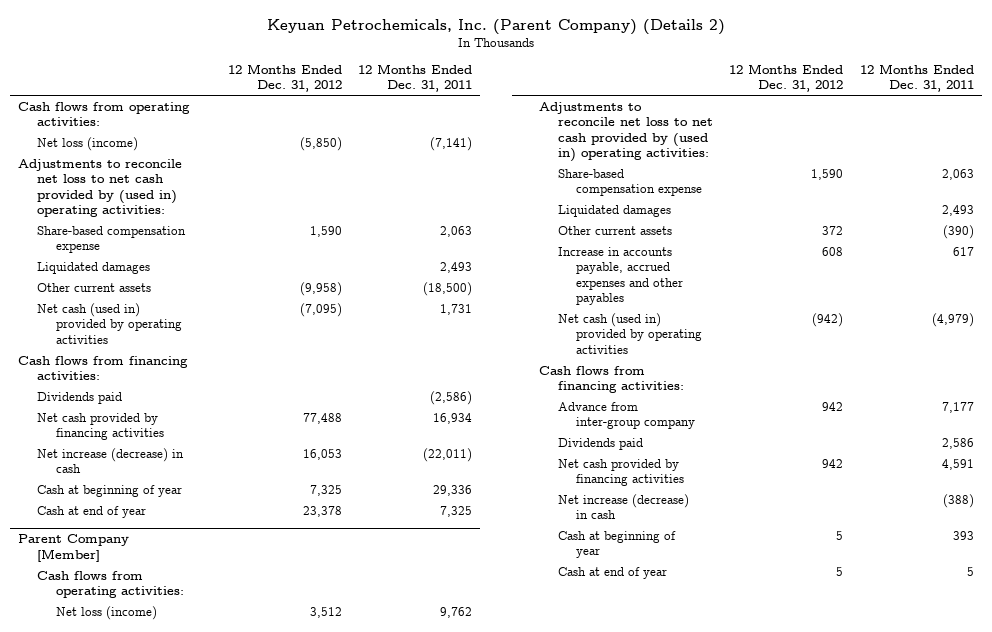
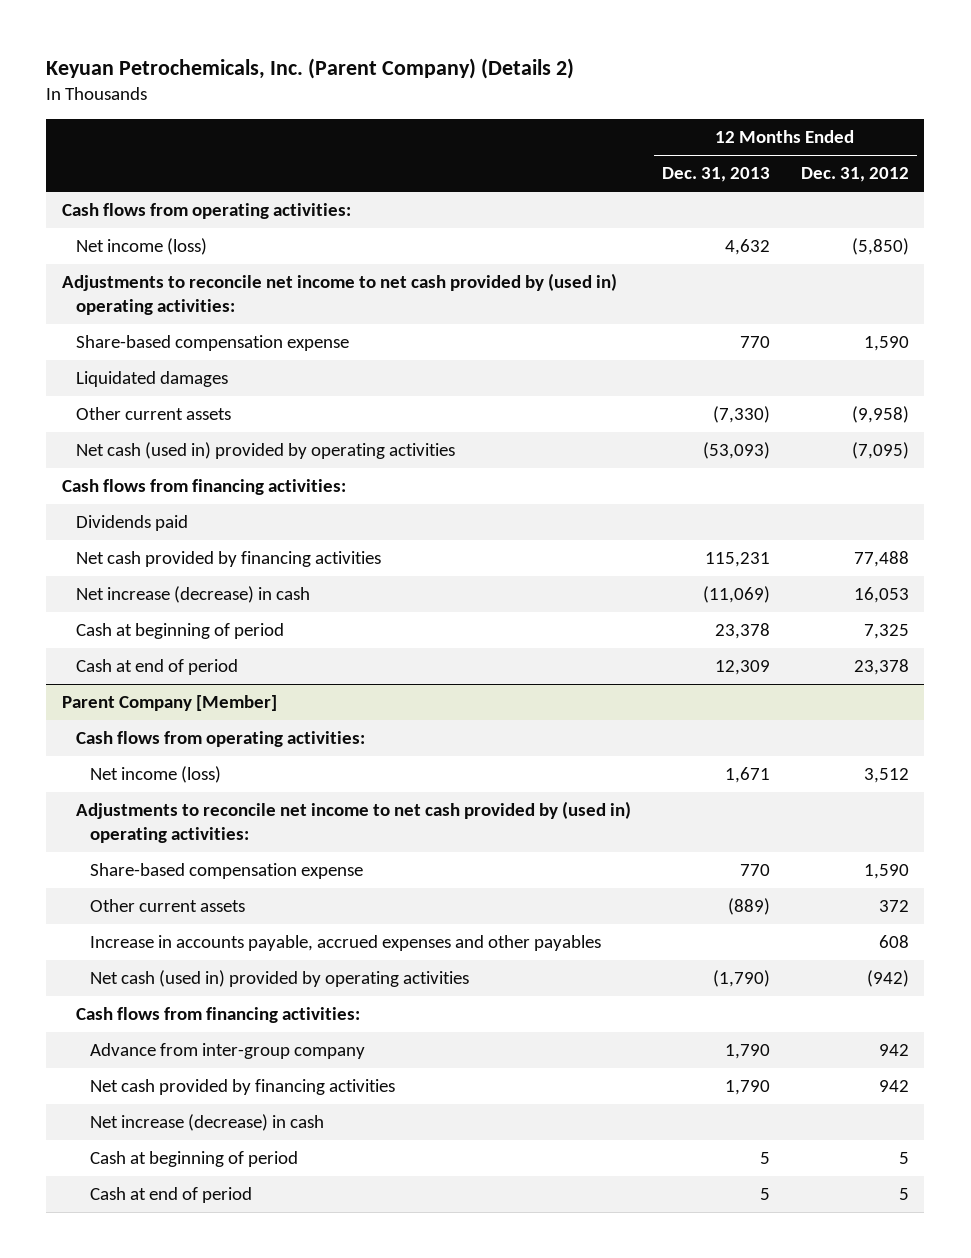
[358,63,473,93] 12 Months Ended Dec. 31, 2011 -> none
none -> [661,167,770,183] Dec. 31, 2013
[37,136,139,151] Net loss (income) -> [76,238,208,256] Net income (loss)
[18,158,183,218] Adjustments to reconcile net loss to net cash provided by (used in) operating activities: -> [61,273,617,316] Adjustments to reconcile net income to net cash provided by (used in) operating activities:
[37,484,183,497] Cash at beginning of year -> [76,623,285,640] Cash at beginning of period
[37,505,147,518] Cash at end of year -> [76,659,239,676] Cash at end of period
[55,605,157,620] Net loss (income) -> [90,766,222,784] Net income (loss)
[538,101,713,163] Adjustments to reconcile net loss to net cash provided by (used in) operating activities: -> [76,801,632,844] Adjustments to reconcile net income to net cash provided by (used in) operating activities:
[557,204,671,217] Liquidated damages -> none
[557,437,643,450] Dividends paid -> none
[557,530,676,559] Cash at beginning of year -> [90,1151,299,1168] Cash at beginning of period
[557,566,667,579] Cash at end of year -> [90,1187,253,1204] Cash at end of period

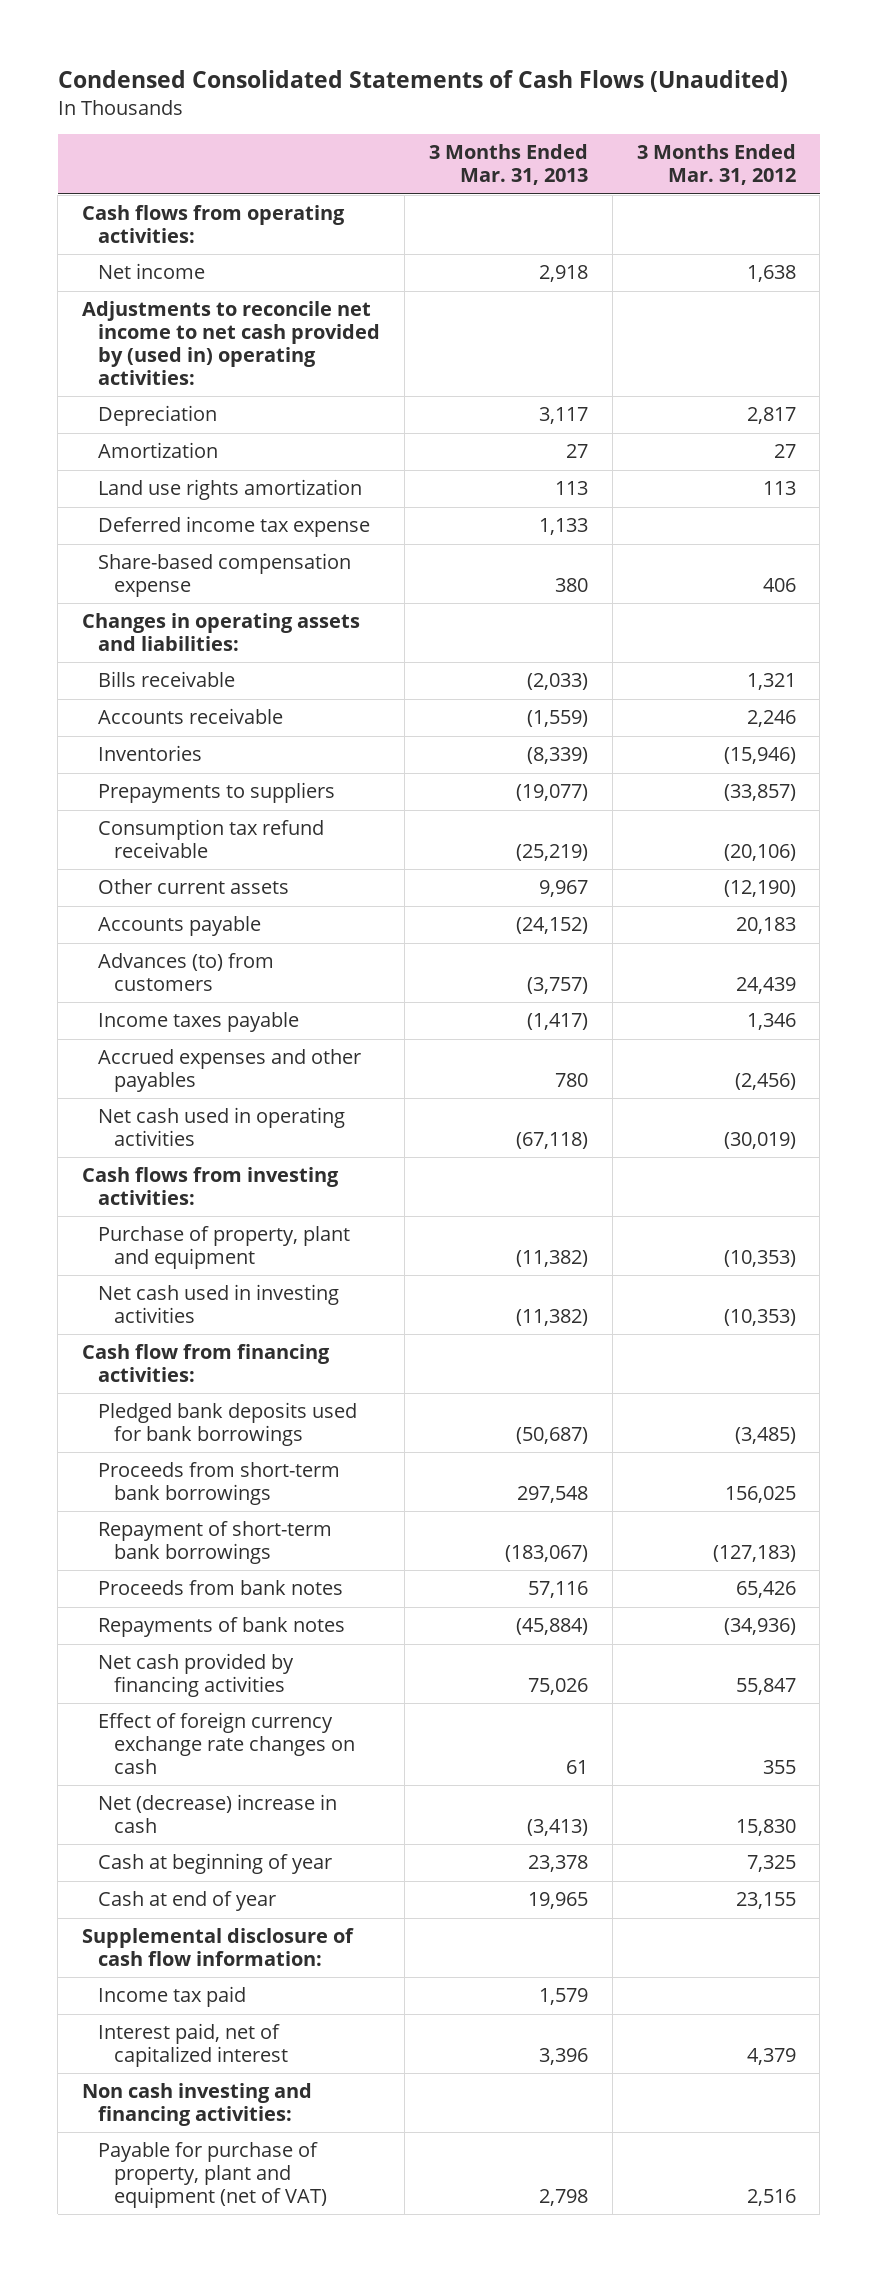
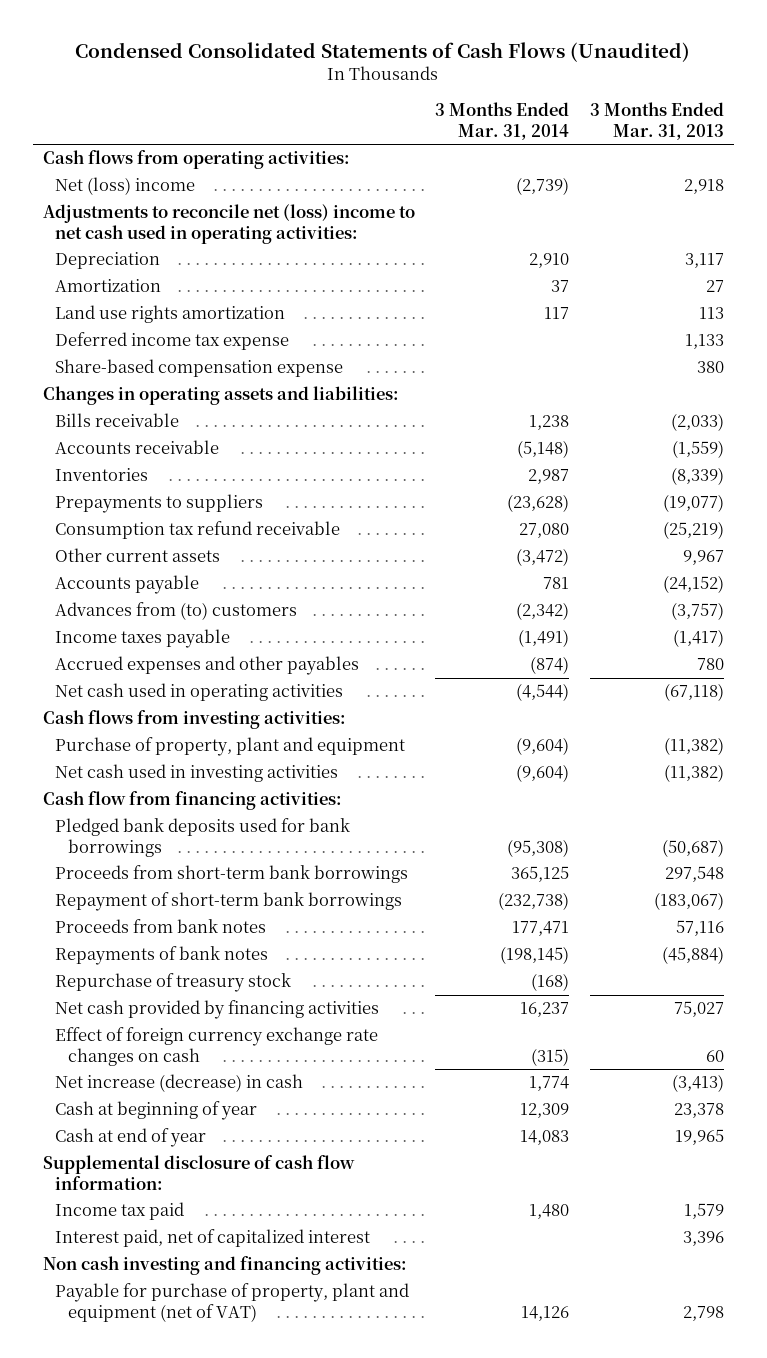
[636,144,796,186] 3 Months Ended Mar. 31, 2012 -> none
none -> [435,102,570,140] 3 Months Ended Mar. 31, 2014
[98,263,206,280] Net income -> [55,177,196,196] Net (loss) income
[82,301,381,385] Adjustments to reconcile net income to net cash provided by (used in) operating activities: -> [43,204,416,245] Adjustments to reconcile net (loss) income to net cash used in operating activities:
[98,953,275,992] Advances (to) from customers -> [55,602,298,621] Advances from (to) customers
none -> [55,973,292,993] Repurchase of treasury stock
[527,1678,588,1696] 75,026 -> [673,1001,724,1018] 75,027
[565,1760,588,1775] 61 -> [705,1050,724,1063] 60
[98,1794,338,1834] Net (decrease) increase in cash -> [55,1074,304,1093] Net increase (decrease) in cash

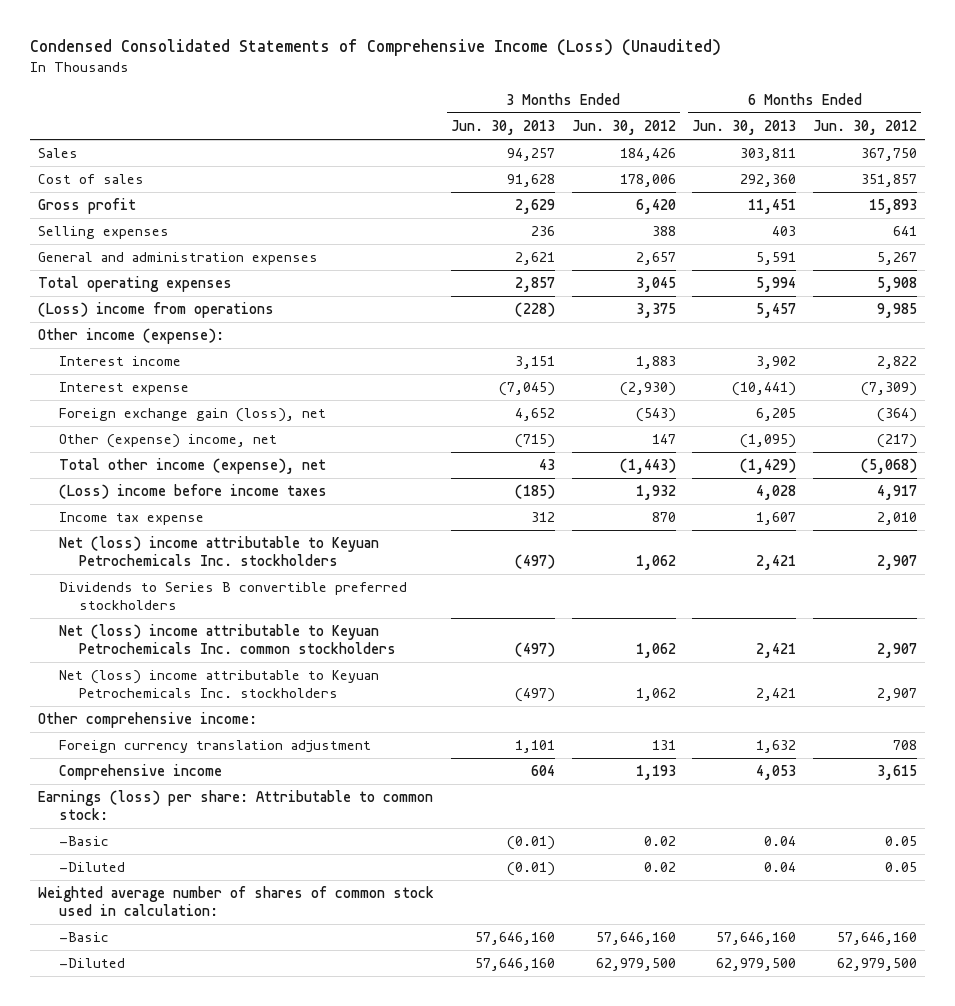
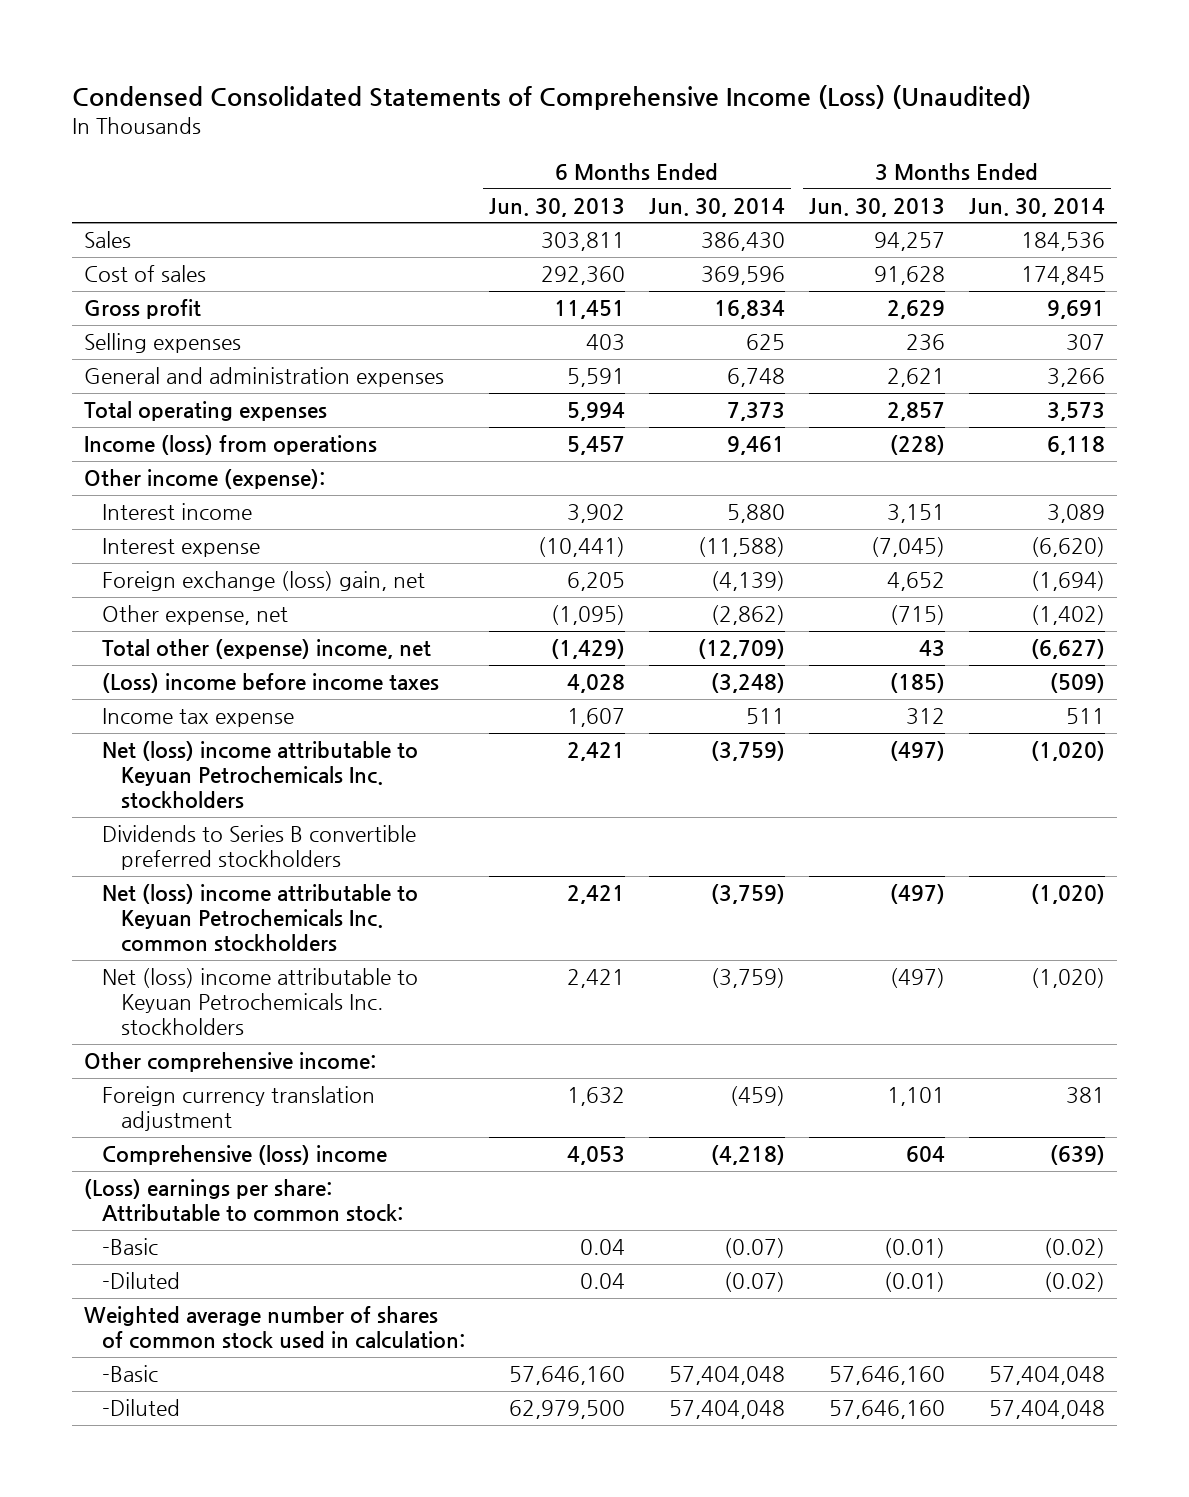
[571,120,676,136] Jun. 30, 2012 -> none
[813,120,918,136] Jun. 30, 2012 -> none
none -> [649,197,786,217] Jun. 30, 2014
none -> [969,197,1106,217] Jun. 30, 2014
[38,302,275,319] (Loss) income from operations -> [83,435,377,456] Income (loss) from operations
[58,408,326,423] Foreign exchange gain (loss), net -> [102,571,426,592] Foreign exchange (loss) gain, net
[58,434,277,449] Other (expense) income, net -> [102,605,289,626] Other expense, net
[58,458,326,475] Total other income (expense), net -> [102,639,432,660] Total other (expense) income, net
[58,764,222,781] Comprehensive income -> [102,1145,388,1166] Comprehensive (loss) income
[38,790,434,820] Earnings (loss) per share: Attributable to common stock: -> [83,1179,404,1223] (Loss) earnings per share: Attributable to common stock:

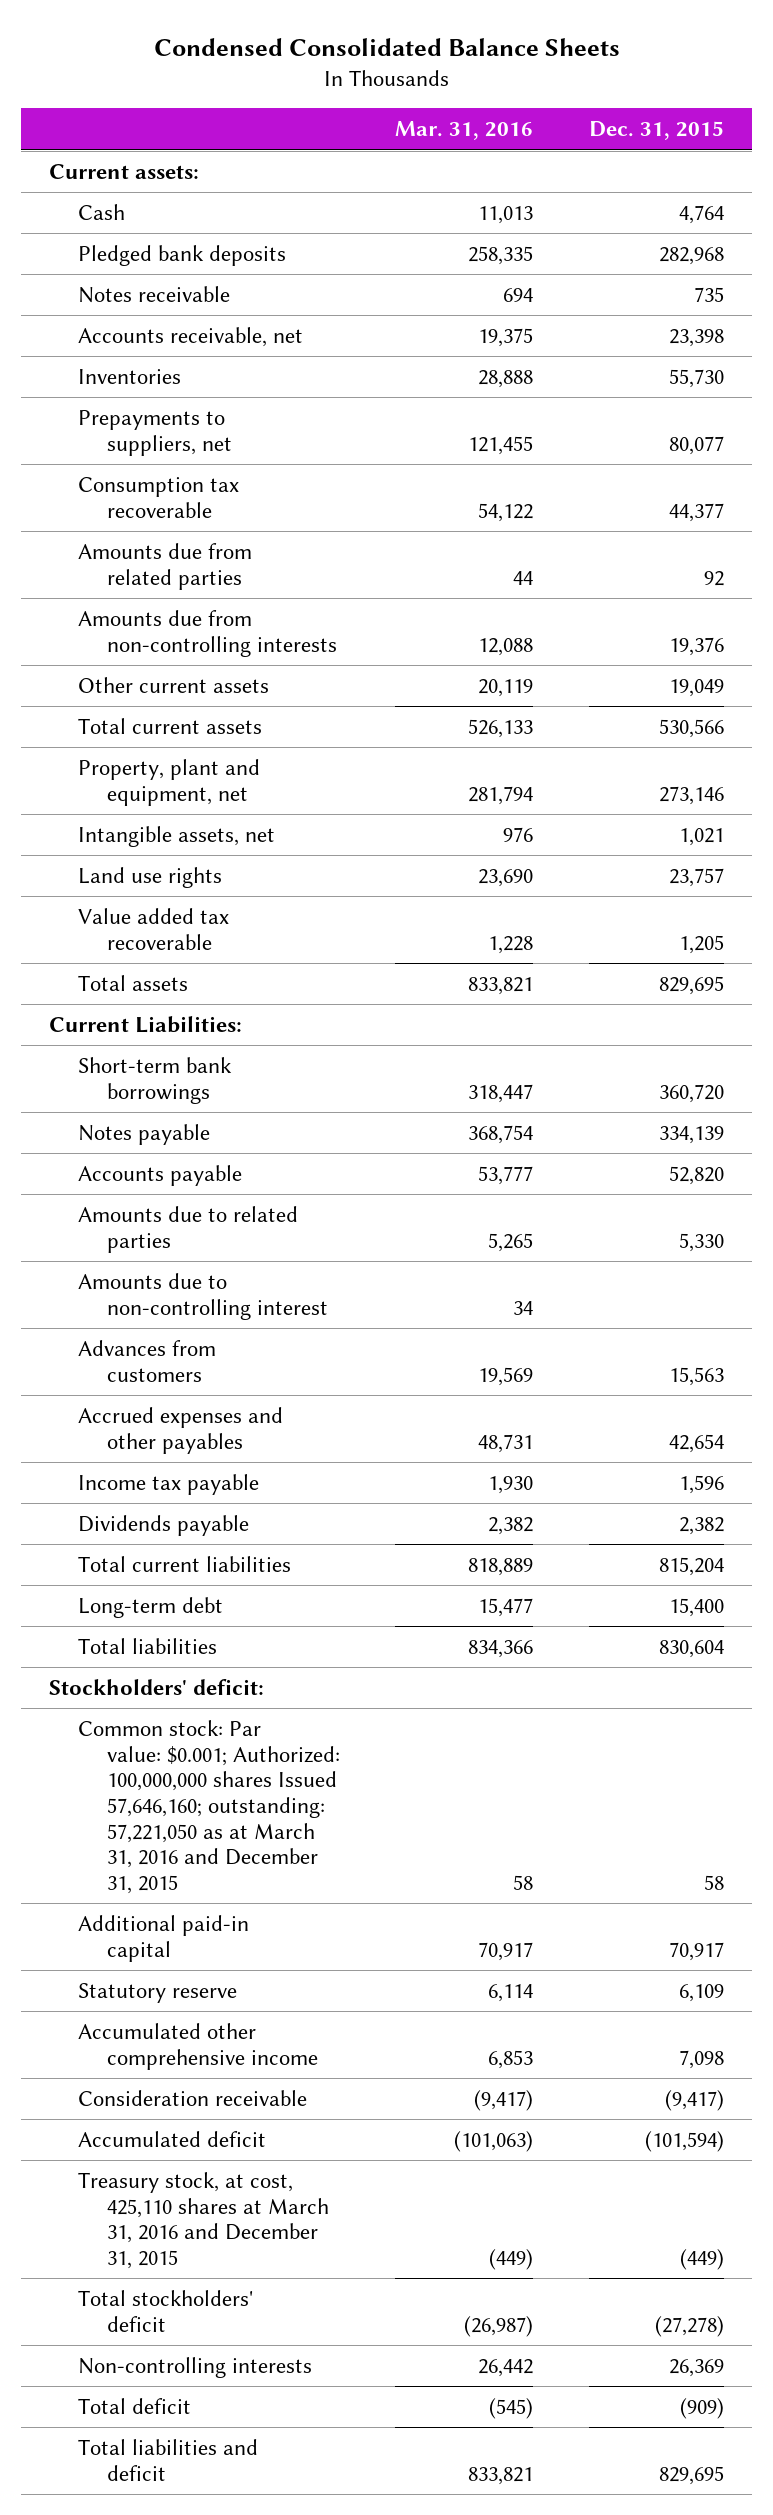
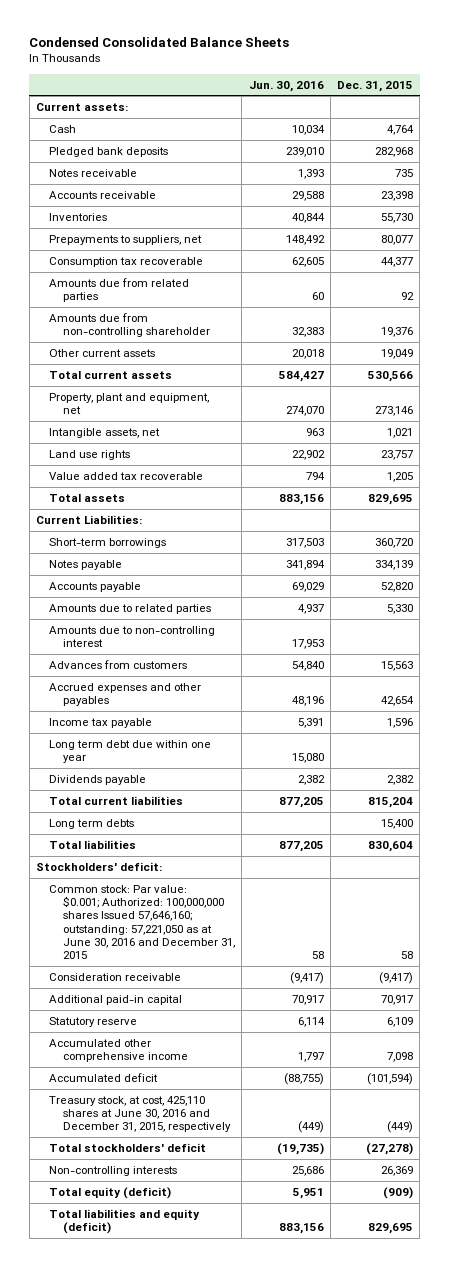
[395,121,534,141] Mar. 31, 2016 -> none
none -> [248,80,324,92] Jun. 30, 2016
[77,326,303,347] Accounts receivable, net -> [49,190,157,199] Accounts receivable
[77,609,337,657] Amounts due from non-controlling interests -> [49,312,211,338] Amounts due from non-controlling shareholder
[77,1056,232,1104] Short-term bank borrowings -> [49,537,167,548] Short-term borrowings
none -> [49,739,212,764] Long term debt due within one year
[77,1596,223,1618] Long-term debt -> [49,818,135,829] Long term debts
[77,1719,340,1895] Common stock: Par value: $0.001; Authorized: 100,000,000 shares Issued 57,646,160; outstanding: 57,221,050 as at March 31, 2016 and December 31, 2015 -> [49,884,236,960] Common stock: Par value: $0.001; Authorized: 100,000,000 shares Issued 57,646,160; outstanding: 57,221,050 as at June 30, 2016 and December 31, 2015
[77,2089,307,2106] Consideration receivable -> [49,972,182,981] Consideration receivable
[77,2171,329,2269] Treasury stock, at cost, 425,110 shares at March 31, 2016 and December 31, 2015 -> [49,1095,232,1133] Treasury stock, at cost, 425,110 shares at June 30, 2016 and December 31, 2015, respectively
[77,2397,191,2414] Total deficit -> [49,1186,172,1199] Total equity (deficit)
[77,2438,258,2481] Total liabilities and deficit -> [49,1208,201,1235] Total liabilities and equity (deficit)

